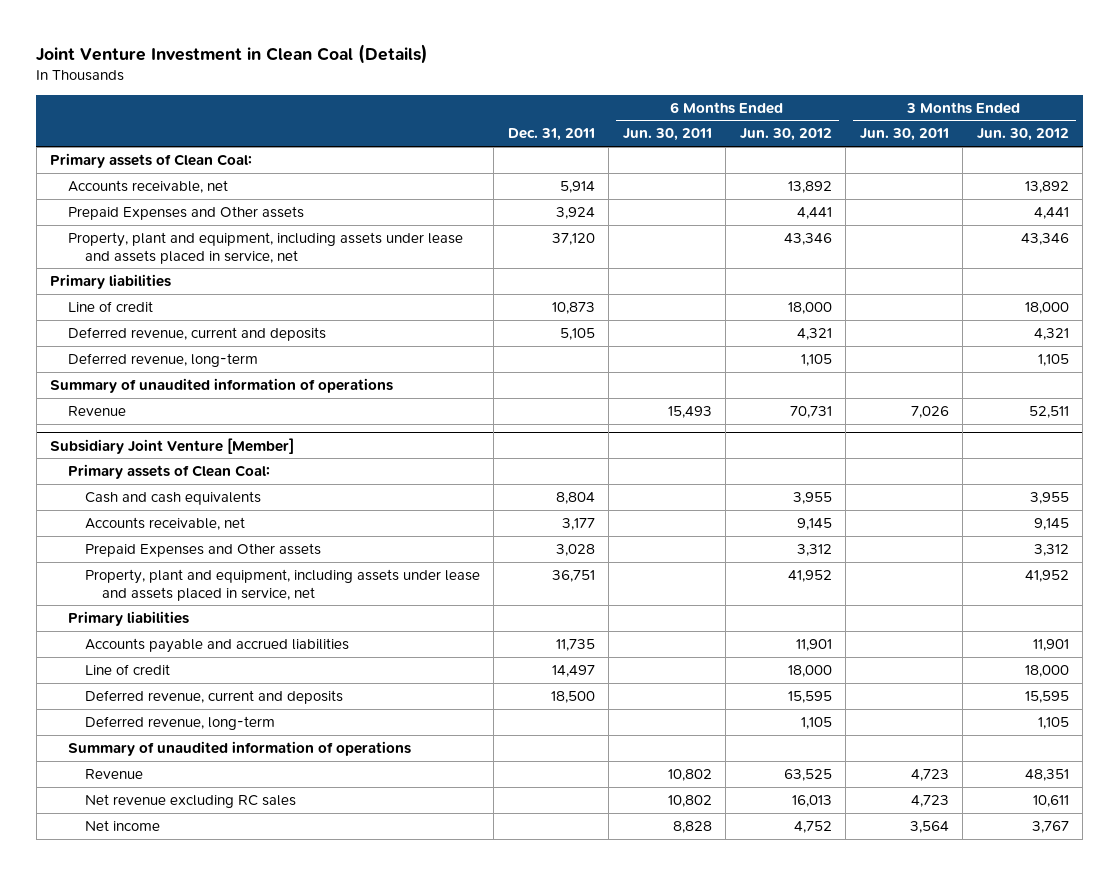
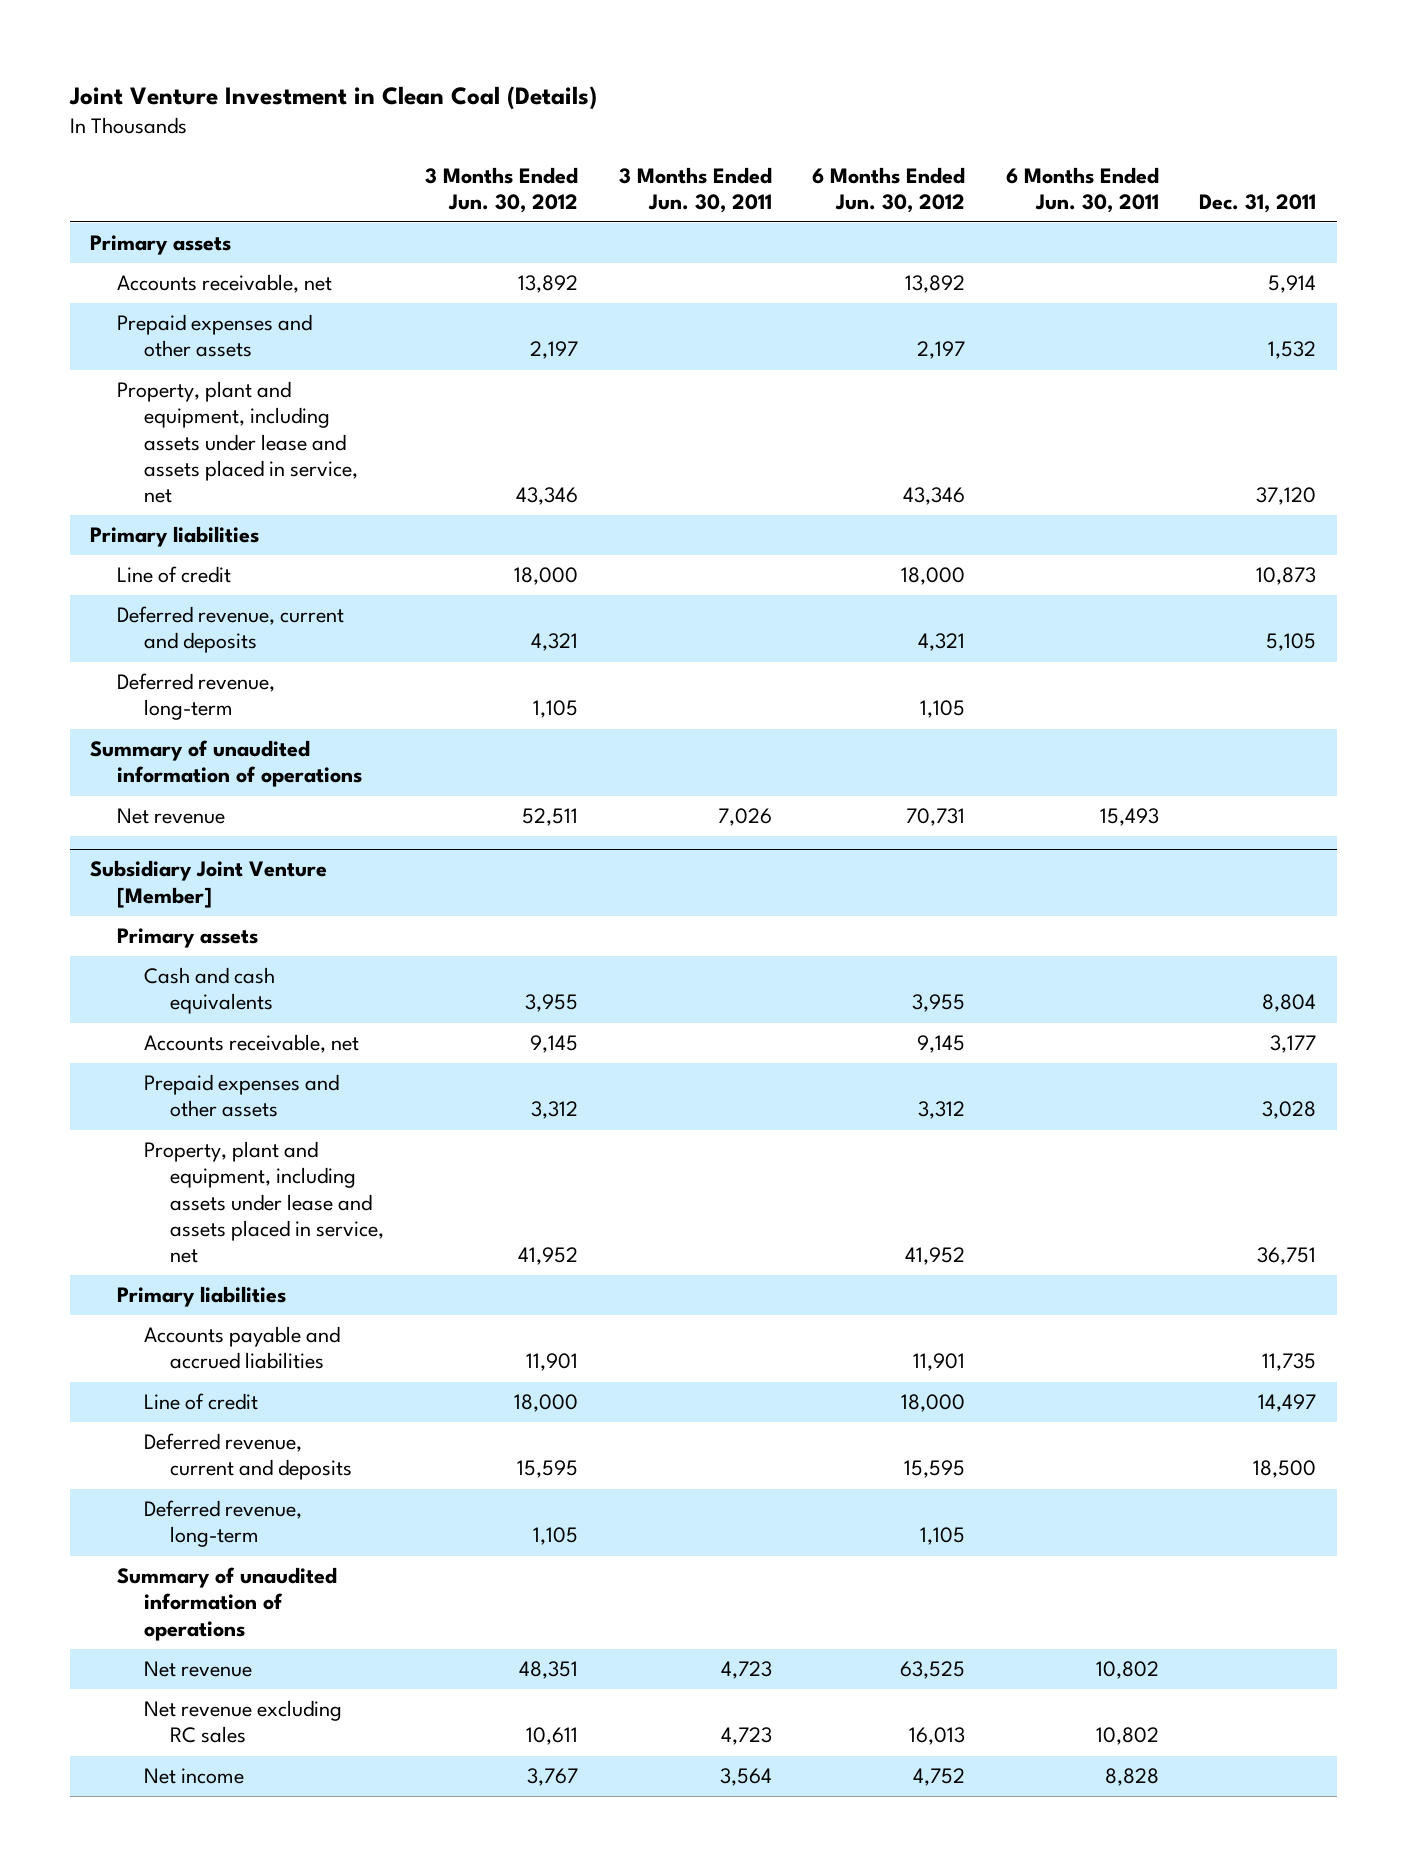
[50,152,253,168] Primary assets of Clean Coal: -> [90,235,232,256] Primary assets
[67,205,304,220] Prepaid Expenses and Other assets -> [116,314,312,358] Prepaid expenses and other assets
[555,206,595,219] 3,924 -> [1268,341,1317,360] 1,532
[796,206,832,219] 4,441 -> [917,341,966,360] 2,197
[1033,206,1069,219] 4,441 -> [529,341,578,360] 2,197
[67,405,126,416] Revenue -> [116,808,225,825] Net revenue
[67,463,270,479] Primary assets of Clean Coal: -> [116,928,258,949] Primary assets
[84,542,321,557] Prepaid Expenses and Other assets -> [143,1074,339,1118] Prepaid expenses and other assets
[84,768,143,779] Revenue -> [143,1661,252,1678] Net revenue

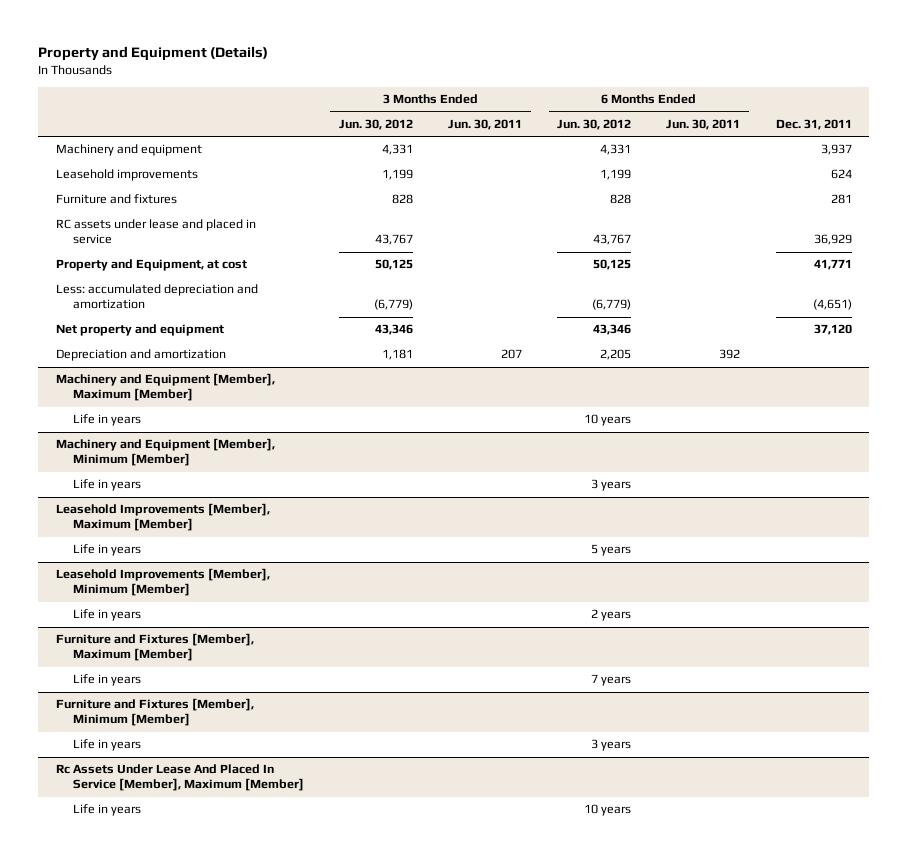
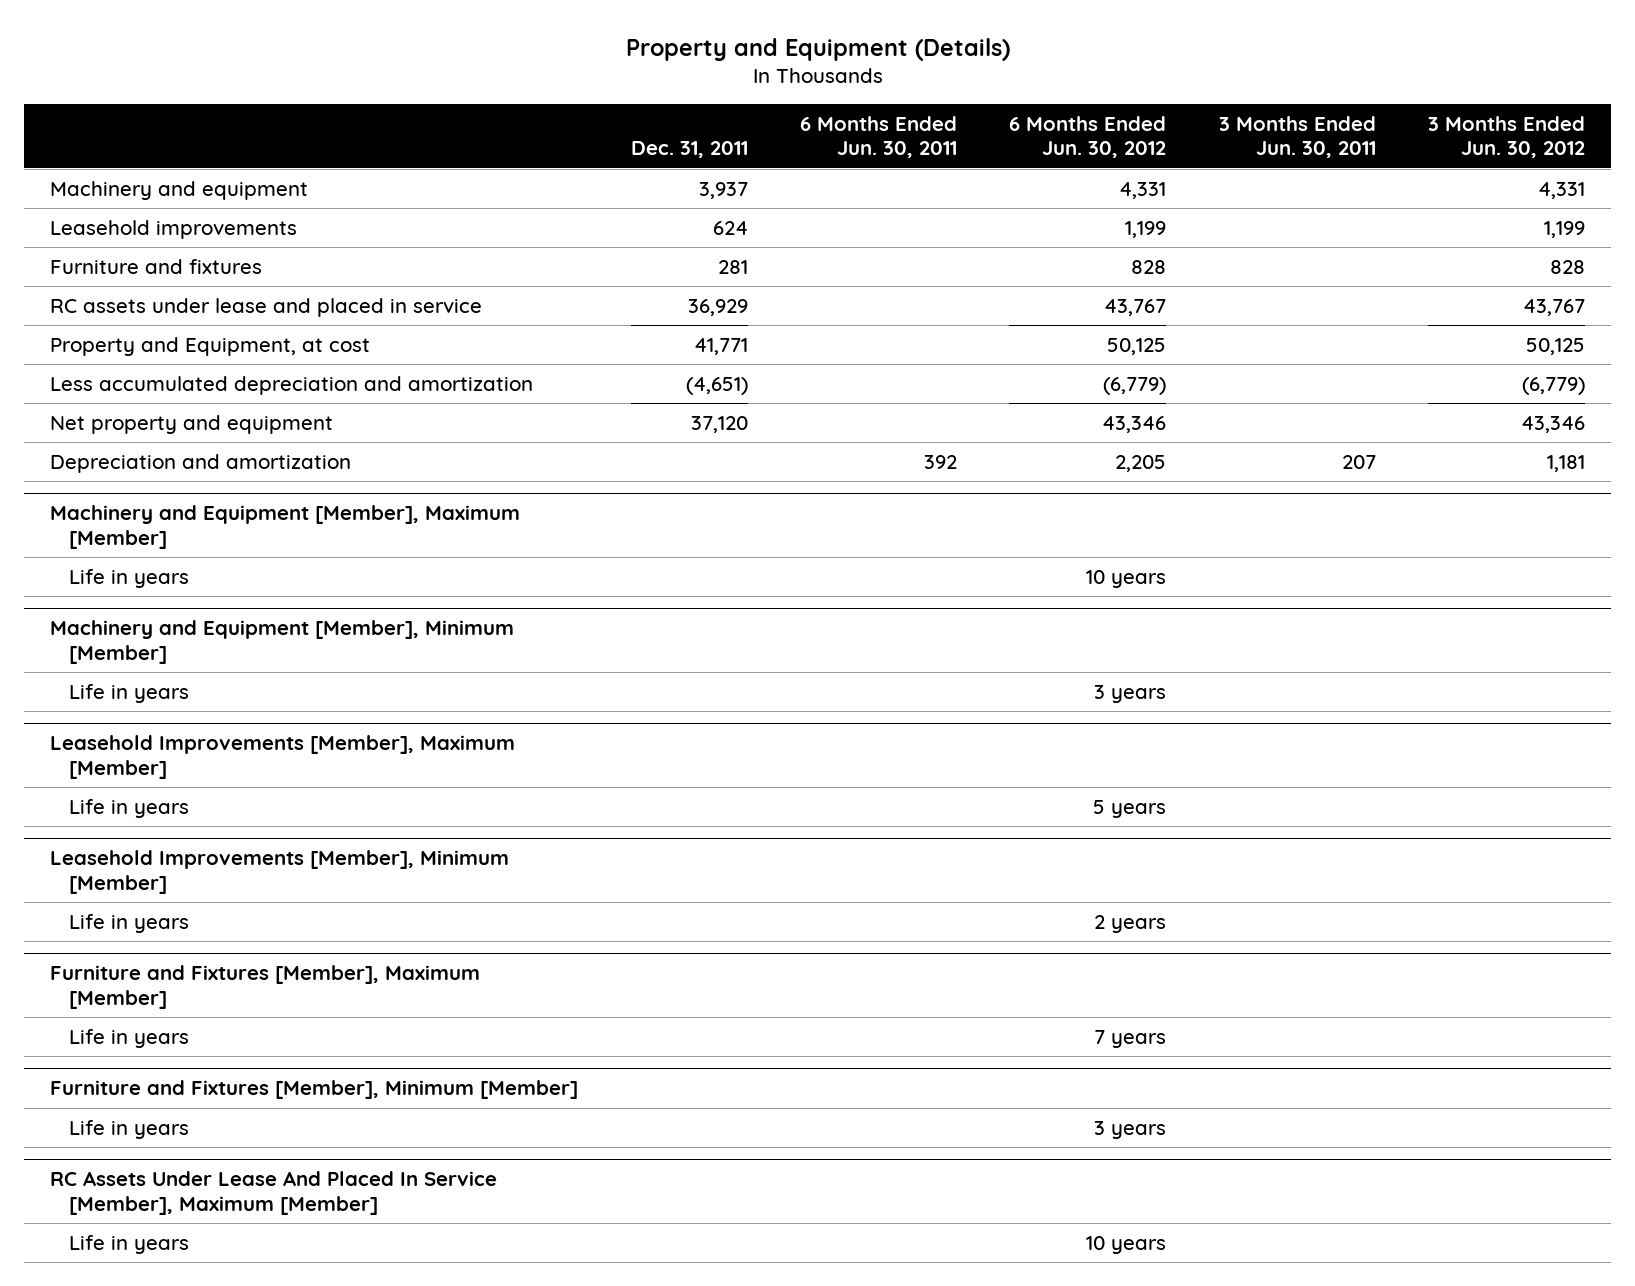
[55,284,258,310] Less: accumulated depreciation and amortization -> [50,375,534,395] Less accumulated depreciation and amortization
[55,764,305,792] Rc Assets Under Lease And Placed In Service [Member], Maximum [Member] -> [50,1171,498,1215] RC Assets Under Lease And Placed In Service [Member], Maximum [Member]

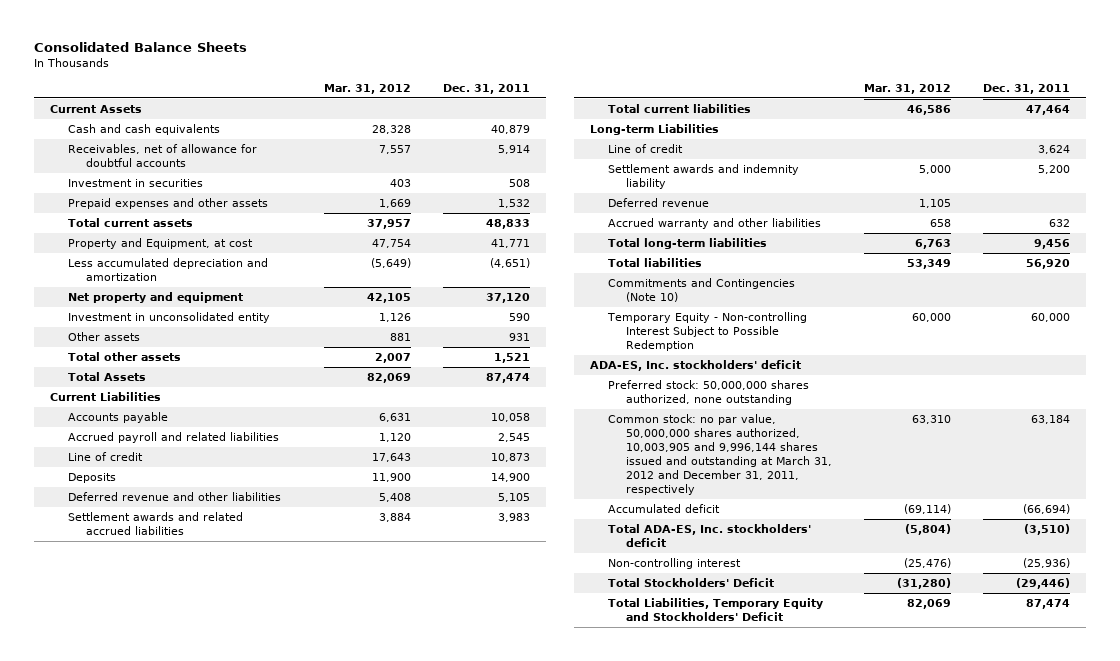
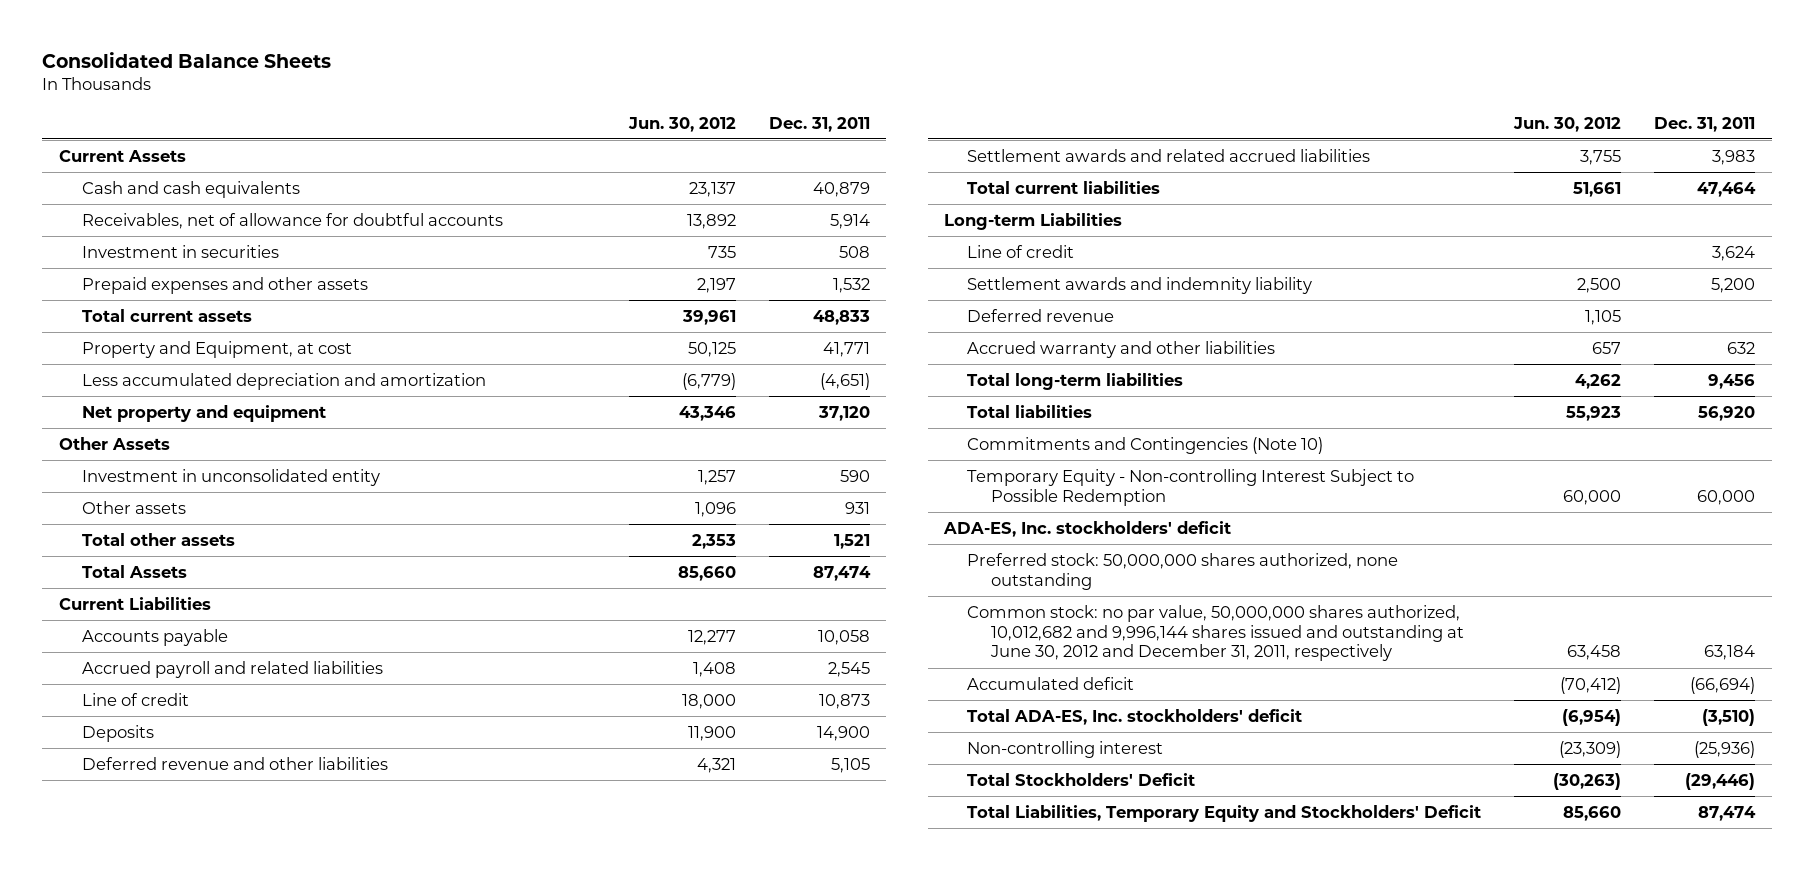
[323,84,411,95] Mar. 31, 2012 -> none
none -> [627,116,736,132] Jun. 30, 2012
none -> [58,436,170,450] Other Assets
[607,414,832,496] Common stock: no par value, 50,000,000 shares authorized, 10,003,905 and 9,996,144 shares issued and outstanding at March 31, 2012 and December 31, 2011, respectively -> [967,604,1464,662] Common stock: no par value, 50,000,000 shares authorized, 10,012,682 and 9,996,144 shares issued and outstanding at June 30, 2012 and December 31, 2011, respectively

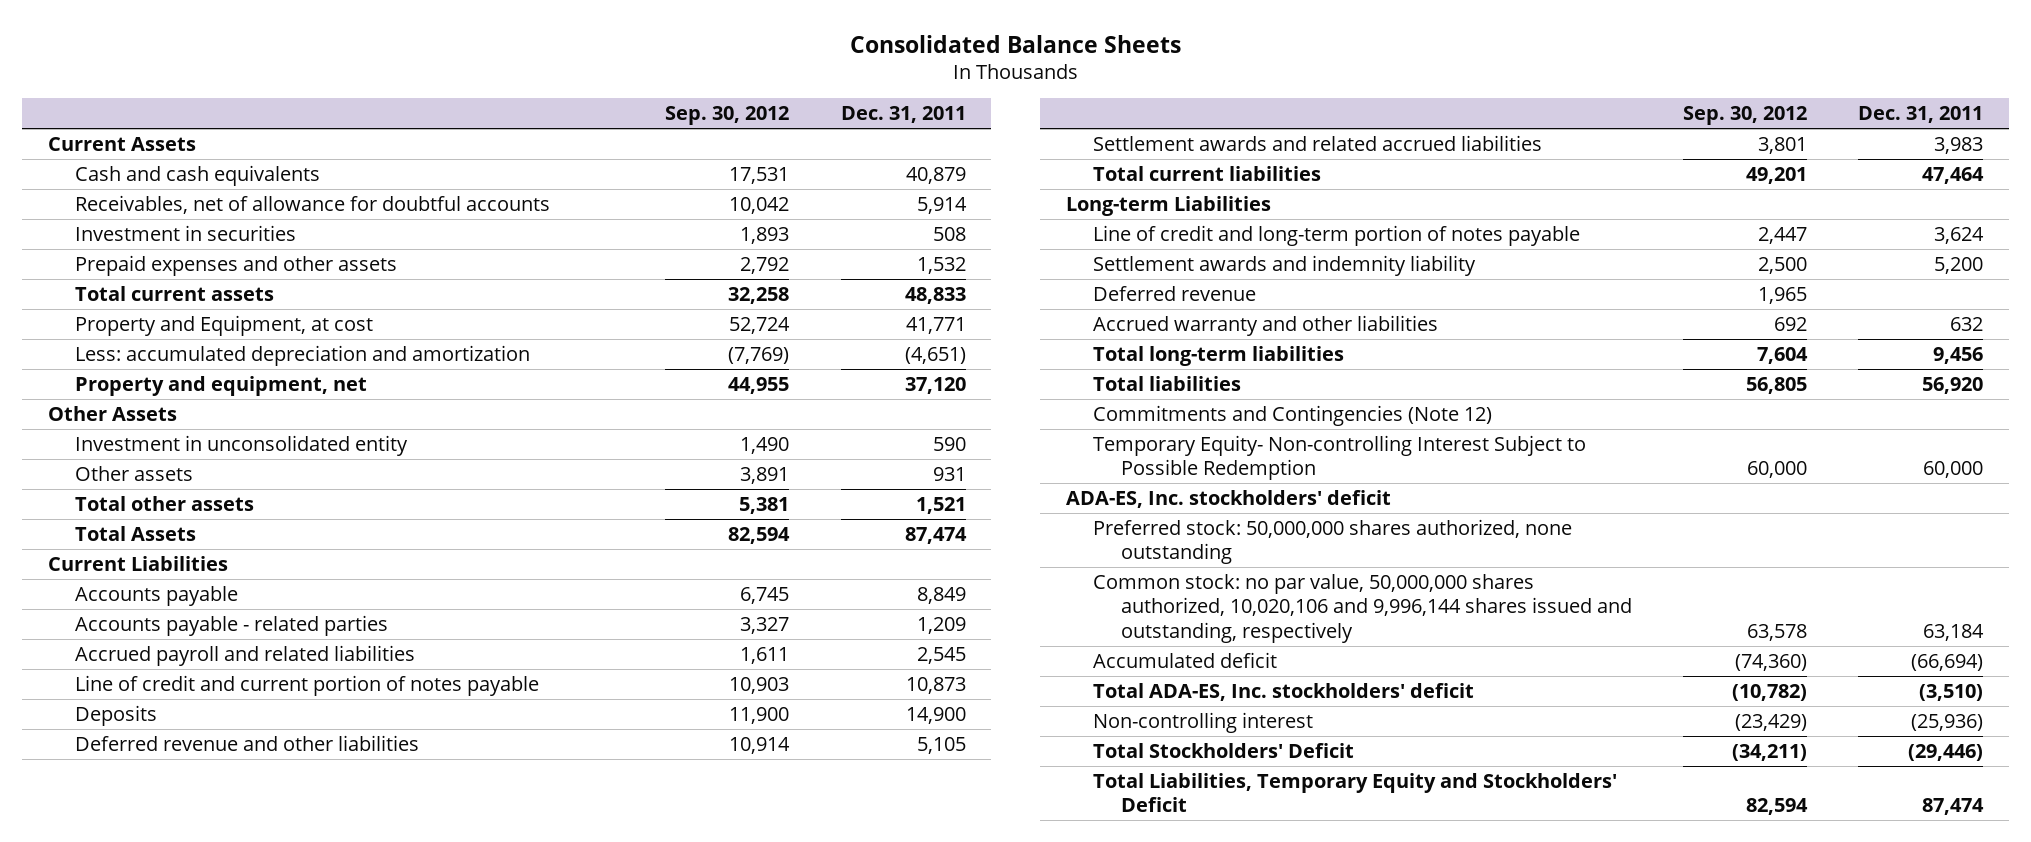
[627,116,736,132] Jun. 30, 2012 -> none
none -> [665,106,790,126] Sep. 30, 2012
[81,372,486,390] Less accumulated depreciation and amortization -> [75,344,531,366] Less: accumulated depreciation and amortization
[81,404,326,422] Net property and equipment -> [75,375,368,396] Property and equipment, net
[817,629,870,645] 10,058 -> [916,586,966,604] 8,849
none -> [75,614,389,636] Accounts payable - related parties
[81,692,189,706] Line of credit -> [75,674,540,696] Line of credit and current portion of notes payable
[967,244,1075,258] Line of credit -> [1093,224,1581,246] Line of credit and long-term portion of notes payable
[967,436,1324,454] Commitments and Contingencies (Note 10) -> [1093,404,1493,426] Commitments and Contingencies (Note 12)
[967,468,1415,506] Temporary Equity - Non-controlling Interest Subject to Possible Redemption -> [1093,434,1587,481] Temporary Equity- Non-controlling Interest Subject to Possible Redemption
[967,604,1464,662] Common stock: no par value, 50,000,000 shares authorized, 10,012,682 and 9,996,144 shares issued and outstanding at June 30, 2012 and December 31, 2011, respectively -> [1093,573,1632,644] Common stock: no par value, 50,000,000 shares authorized, 10,020,106 and 9,996,144 shares issued and outstanding, respectively

